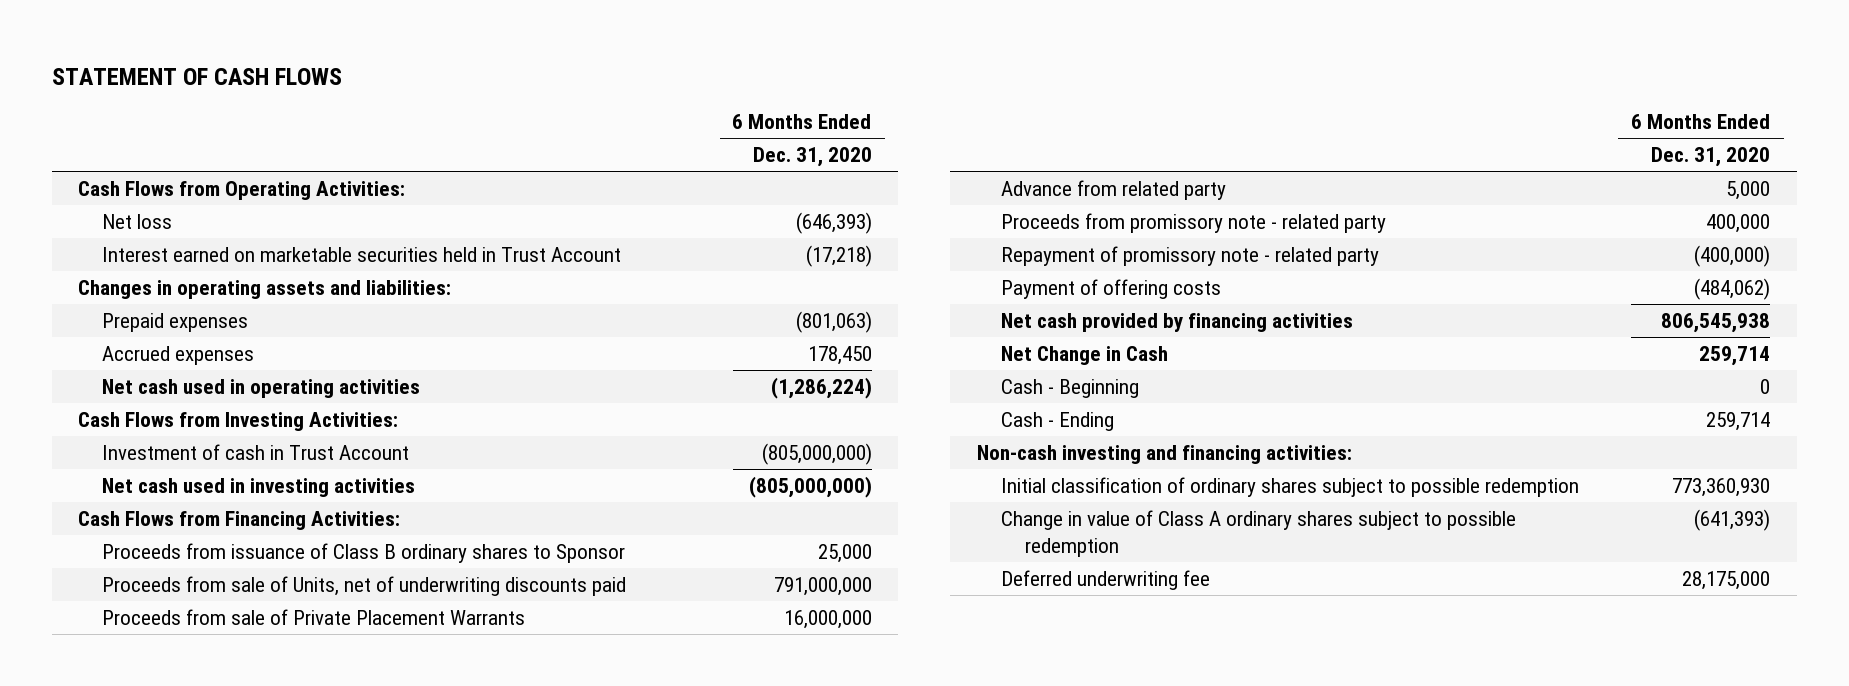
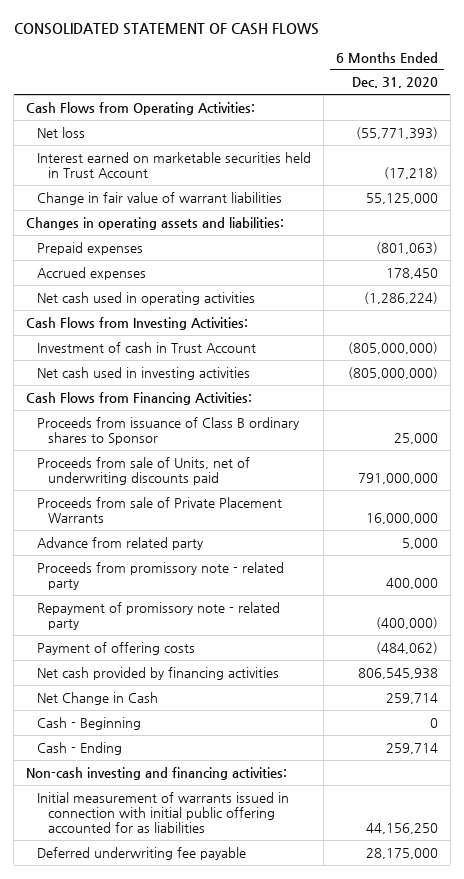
[52,67,343,85] STATEMENT OF CASH FLOWS -> [13,22,319,35] CONSOLIDATED STATEMENT OF CASH FLOWS
[795,211,872,234] (646,393) -> [355,126,438,139] (55,771,393)
none -> [37,191,283,205] Change in fair value of warrant liabilities
[1000,476,1579,497] Initial classification of ordinary shares subject to possible redemption -> none
[1000,509,1516,557] Change in value of Class A ordinary shares subject to possible redemption -> none
none -> [37,791,290,833] Initial measurement of warrants issued in connection with initial public offering accounted for as liabilities
[1000,569,1210,590] Deferred underwriting fee -> [37,846,247,860] Deferred underwriting fee payable

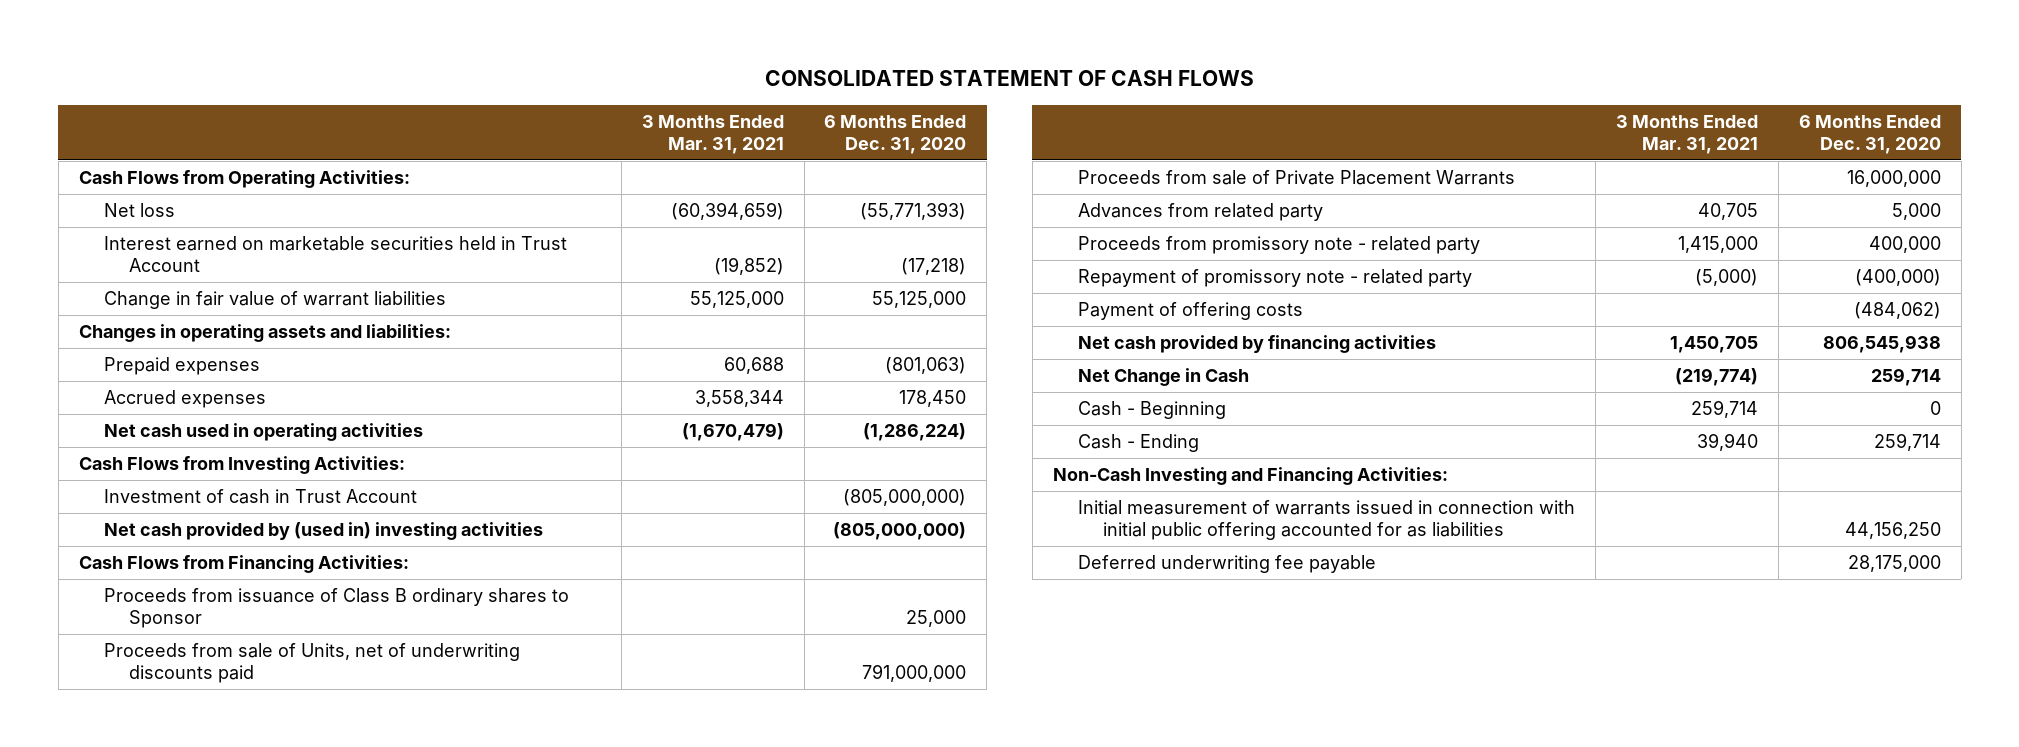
none -> [641,114,784,154] 3 Months Ended Mar. 31, 2021
[37,366,251,380] Net cash used in investing activities -> [103,522,543,541] Net cash provided by (used in) investing activities
[37,536,204,550] Advance from related party -> [1077,203,1323,222] Advances from related party
[26,766,288,780] Non-cash investing and financing activities: -> [1052,467,1448,486] Non-Cash Investing and Financing Activities:

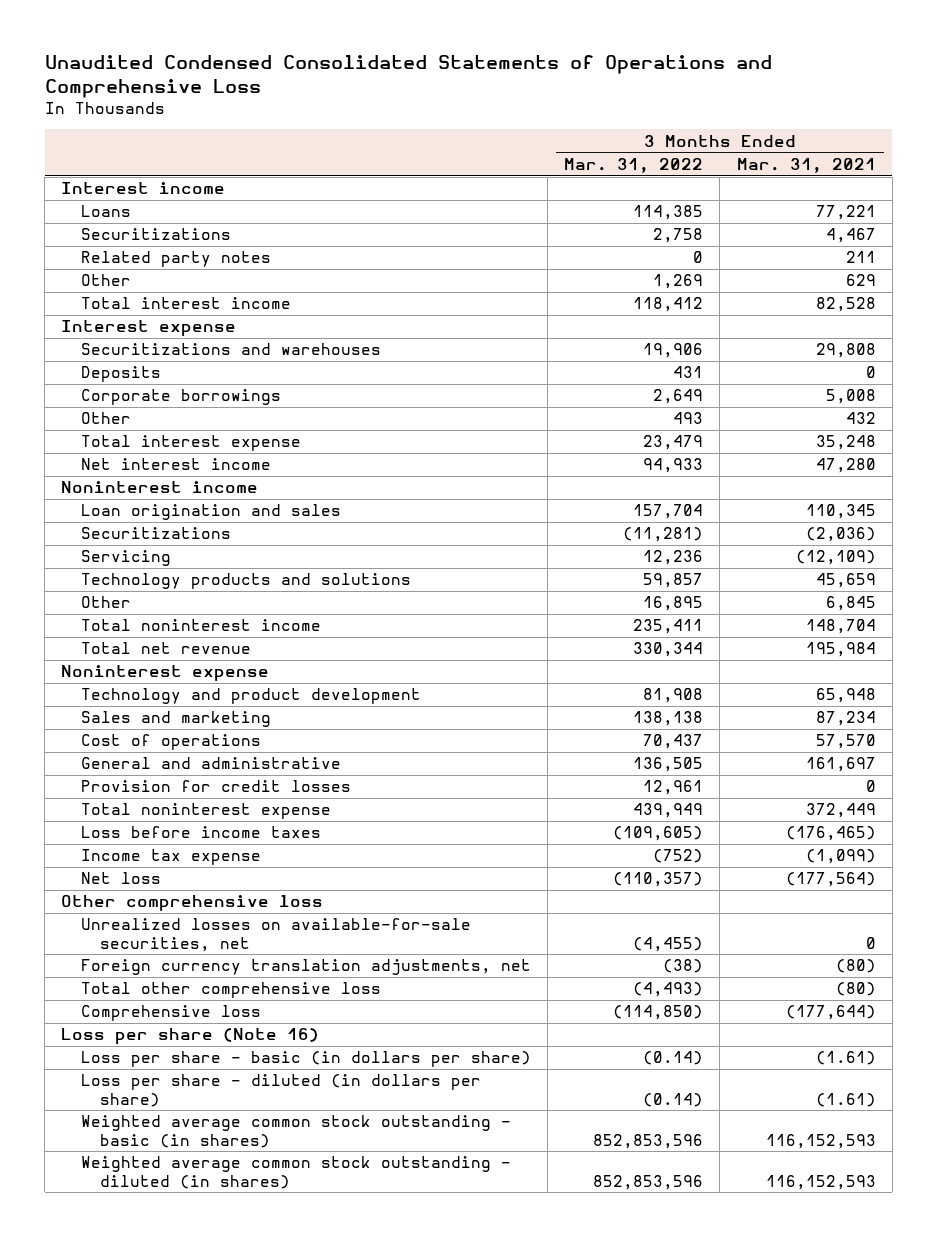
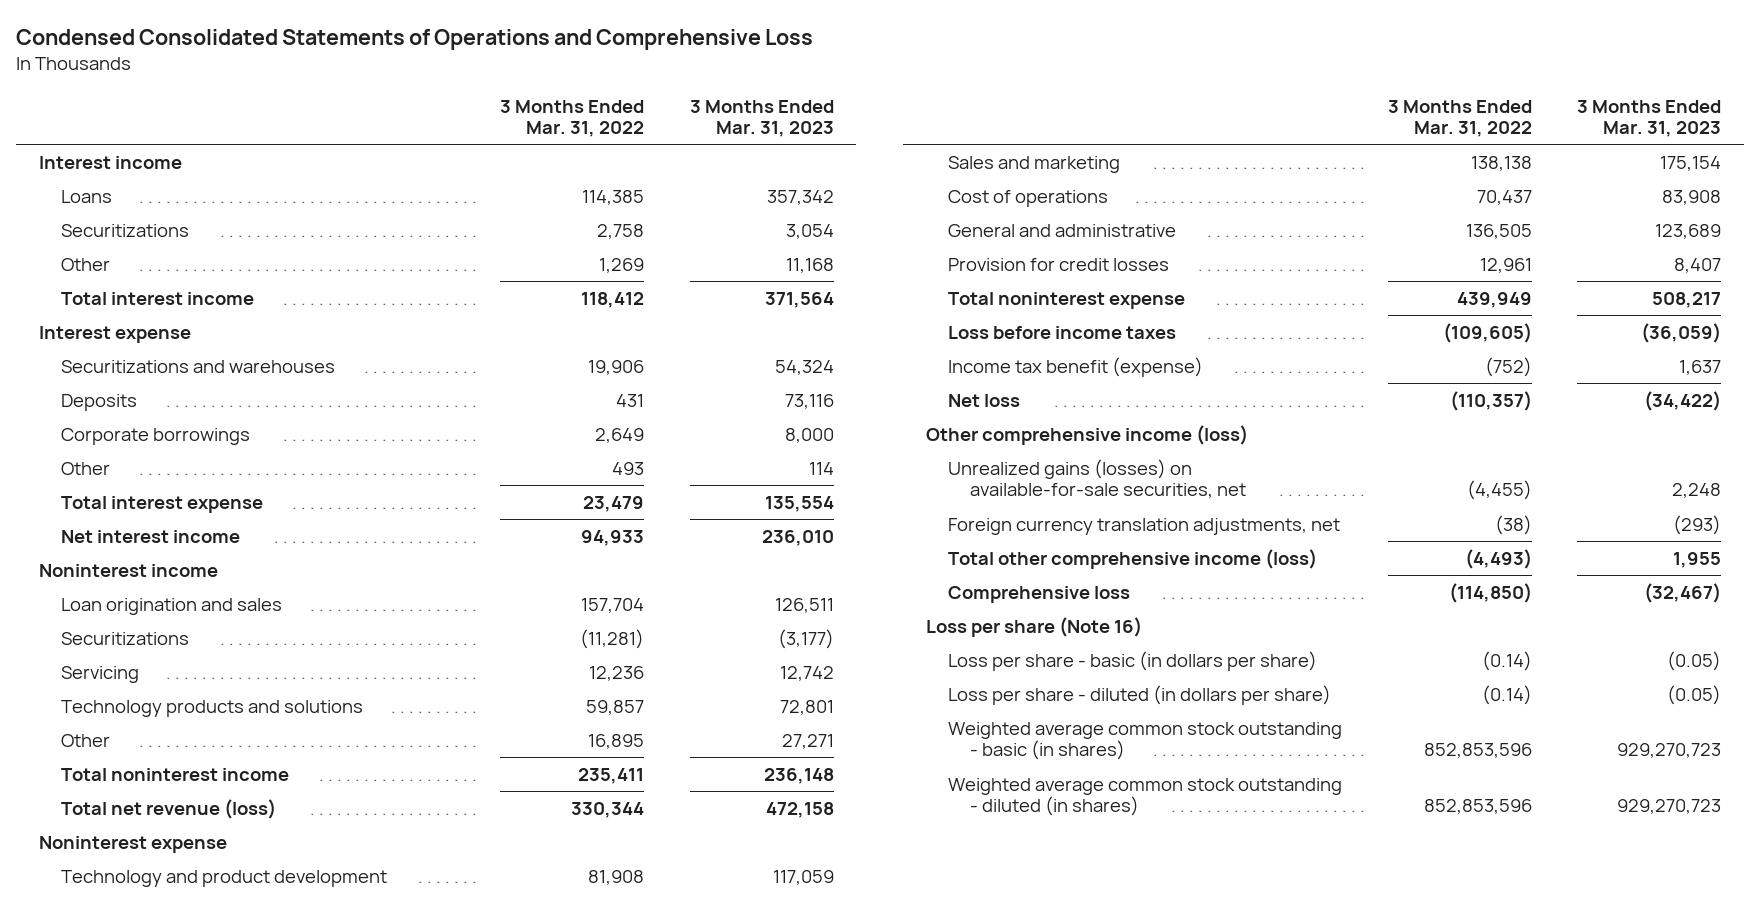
[44,54,772,98] Unaudited Condensed Consolidated Statements of Operations and Comprehensive Loss -> [15,28,813,50] Condensed Consolidated Statements of Operations and Comprehensive Loss
[736,157,876,173] Mar. 31, 2021 -> none
none -> [689,99,834,138] 3 Months Ended Mar. 31, 2023
[80,251,271,268] Related party notes -> none
[80,642,251,655] Total net revenue -> [60,798,276,819] Total net revenue (loss)
[80,849,261,866] Income tax expense -> [948,356,1204,377] Income tax benefit (expense)
[61,895,324,912] Other comprehensive loss -> [926,424,1249,445] Other comprehensive income (loss)
[80,918,471,952] Unrealized losses on available-for-sale securities, net -> [948,458,1247,499] Unrealized gains (losses) on available-for-sale securities, net
[80,982,381,999] Total other comprehensive loss -> [948,548,1318,569] Total other comprehensive income (loss)

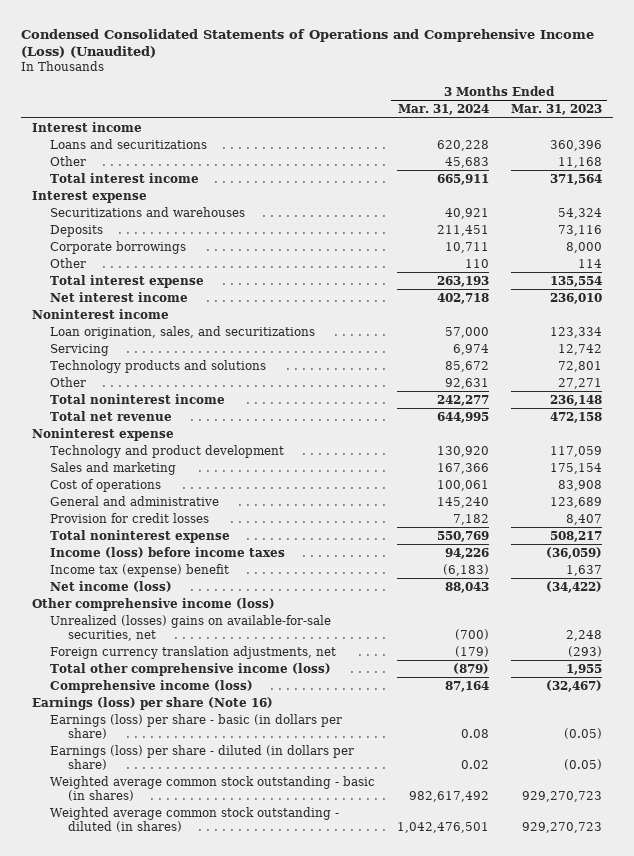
[15,28,813,50] Condensed Consolidated Statements of Operations and Comprehensive Loss -> [20,28,594,59] Condensed Consolidated Statements of Operations and Comprehensive Income (Loss) (Unaudited)
[500,99,645,138] 3 Months Ended Mar. 31, 2022 -> none
none -> [397,104,489,116] Mar. 31, 2024
[60,223,189,237] Securitizations -> none
[60,189,112,203] Loans -> [49,138,207,149] Loans and securitizations
[766,189,834,205] 357,342 -> [549,139,602,151] 360,396
[60,631,189,645] Securitizations -> none
[60,597,282,615] Loan origination and sales -> [49,325,315,339] Loan origination, sales, and securitizations
[774,597,834,613] 126,511 -> [549,326,602,338] 123,334
[60,798,276,819] Total net revenue (loss) -> [49,410,172,421] Total net revenue
[948,325,1177,339] Loss before income taxes -> [49,546,285,558] Income (loss) before income taxes
[948,356,1204,377] Income tax benefit (expense) -> [49,563,229,577] Income tax (expense) benefit
[948,393,1021,407] Net loss -> [49,580,172,592] Net income (loss)
[948,458,1247,499] Unrealized gains (losses) on available-for-sale securities, net -> [49,614,331,641] Unrealized (losses) gains on available-for-sale securities, net
[948,585,1131,603] Comprehensive loss -> [49,679,253,693] Comprehensive income (loss)
[926,616,1143,637] Loss per share (Note 16) -> [31,696,273,710] Earnings (loss) per share (Note 16)
[948,650,1318,671] Loss per share - basic (in dollars per share) -> [49,713,342,739] Earnings (loss) per share - basic (in dollars per share)
[948,684,1332,705] Loss per share - diluted (in dollars per share) -> [49,744,354,770] Earnings (loss) per share - diluted (in dollars per share)

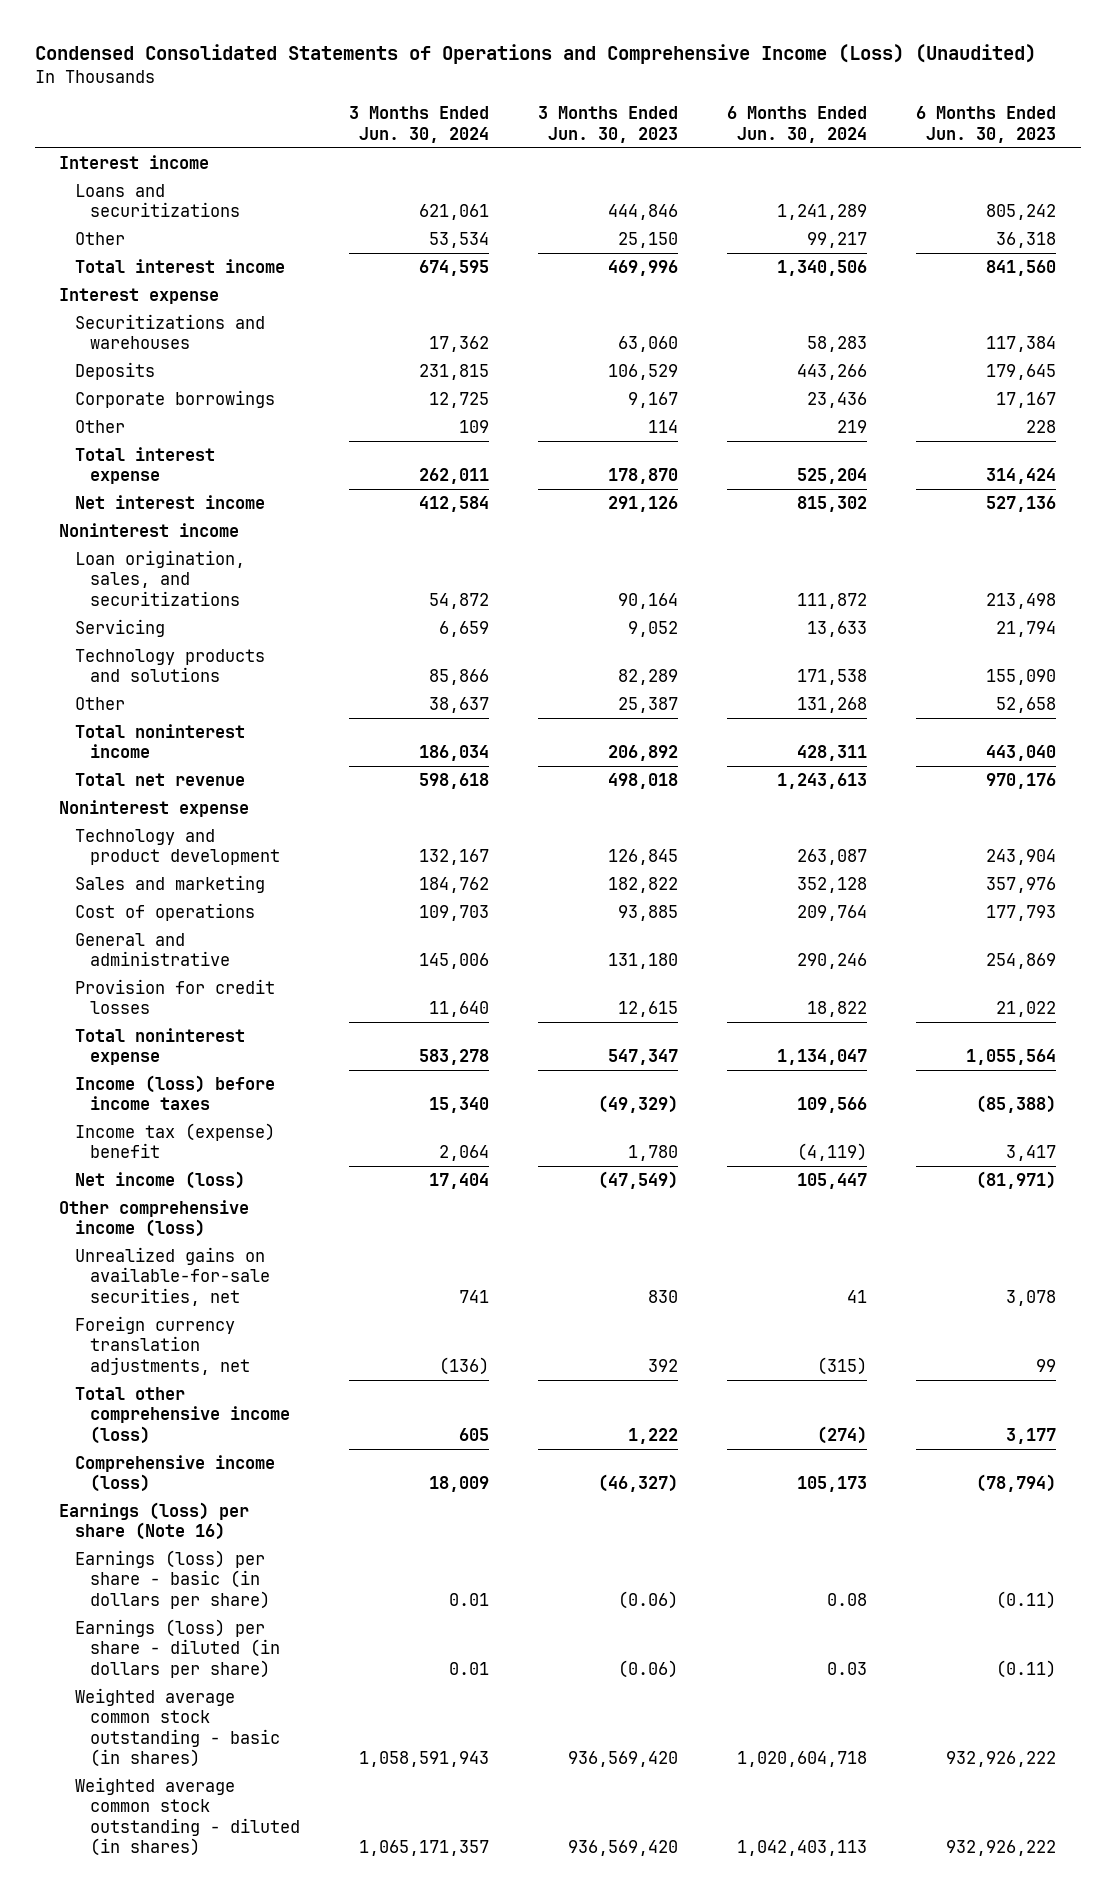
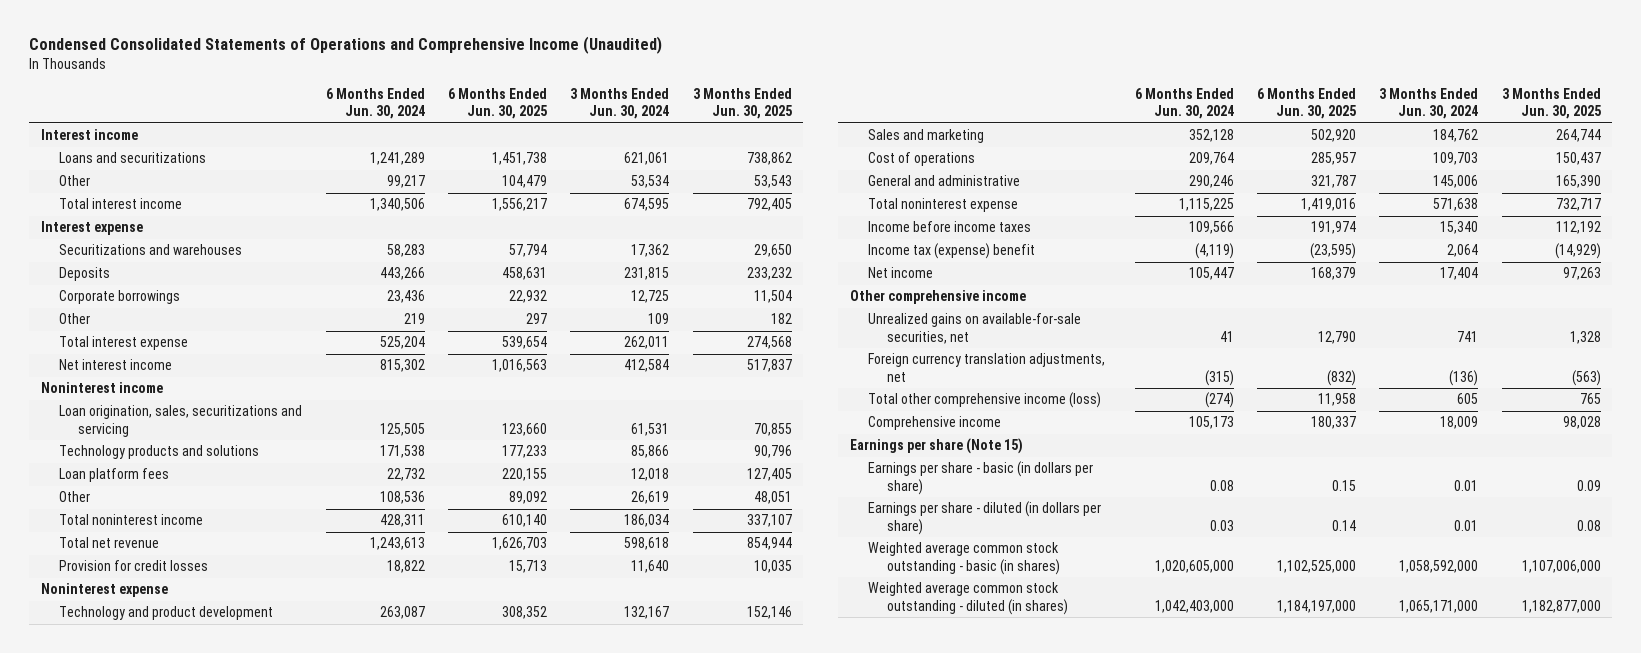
[34,44,1036,65] Condensed Consolidated Statements of Operations and Comprehensive Income (Loss) (Unaudited) -> [28,36,662,55] Condensed Consolidated Statements of Operations and Comprehensive Income (Unaudited)
[538,106,679,143] 3 Months Ended Jun. 30, 2023 -> none
[916,106,1057,143] 6 Months Ended Jun. 30, 2023 -> none
none -> [448,87,548,120] 6 Months Ended Jun. 30, 2025
none -> [692,87,792,120] 3 Months Ended Jun. 30, 2025
[74,619,165,638] Servicing -> none
[74,550,245,606] Loan origination, sales, and securitizations -> [59,405,303,437] Loan origination, sales, securitizations and servicing
[429,592,490,609] 54,872 -> [631,422,670,436] 61,531
[797,592,868,609] 111,872 -> [379,422,425,436] 125,505
none -> [59,468,170,483] Loan platform fees
[429,697,490,714] 38,637 -> [631,491,670,505] 26,619
[797,697,868,714] 131,268 -> [379,491,425,505] 108,536
[74,979,275,1015] Provision for credit losses -> [59,560,209,572] Provision for credit losses
[419,1049,490,1066] 583,278 -> [1433,198,1479,212] 571,638
[777,1049,868,1066] 1,134,047 -> [1178,198,1234,212] 1,115,225
[74,1075,275,1111] Income (loss) before income taxes -> [868,221,1032,233] Income before income taxes
[74,1171,245,1190] Net income (loss) -> [868,267,934,279] Net income
[59,1200,250,1238] Other comprehensive income (loss) -> [849,290,1026,305] Other comprehensive income
[74,1455,275,1493] Comprehensive income (loss) -> [868,416,1002,431] Comprehensive income
[59,1502,250,1541] Earnings (loss) per share (Note 16) -> [849,438,1023,455] Earnings per share (Note 15)
[74,1550,271,1609] Earnings (loss) per share - basic (in dollars per share) -> [868,461,1094,495] Earnings per share - basic (in dollars per share)
[74,1619,281,1678] Earnings (loss) per share - diluted (in dollars per share) -> [868,501,1102,535] Earnings per share - diluted (in dollars per share)
[359,1750,490,1767] 1,058,591,943 -> [1399,559,1479,573] 1,058,592,000
[737,1750,868,1767] 1,020,604,718 -> [1154,559,1234,573] 1,020,605,000
[359,1839,490,1856] 1,065,171,357 -> [1399,599,1479,613] 1,065,171,000
[737,1839,868,1856] 1,042,403,113 -> [1154,599,1234,613] 1,042,403,000

